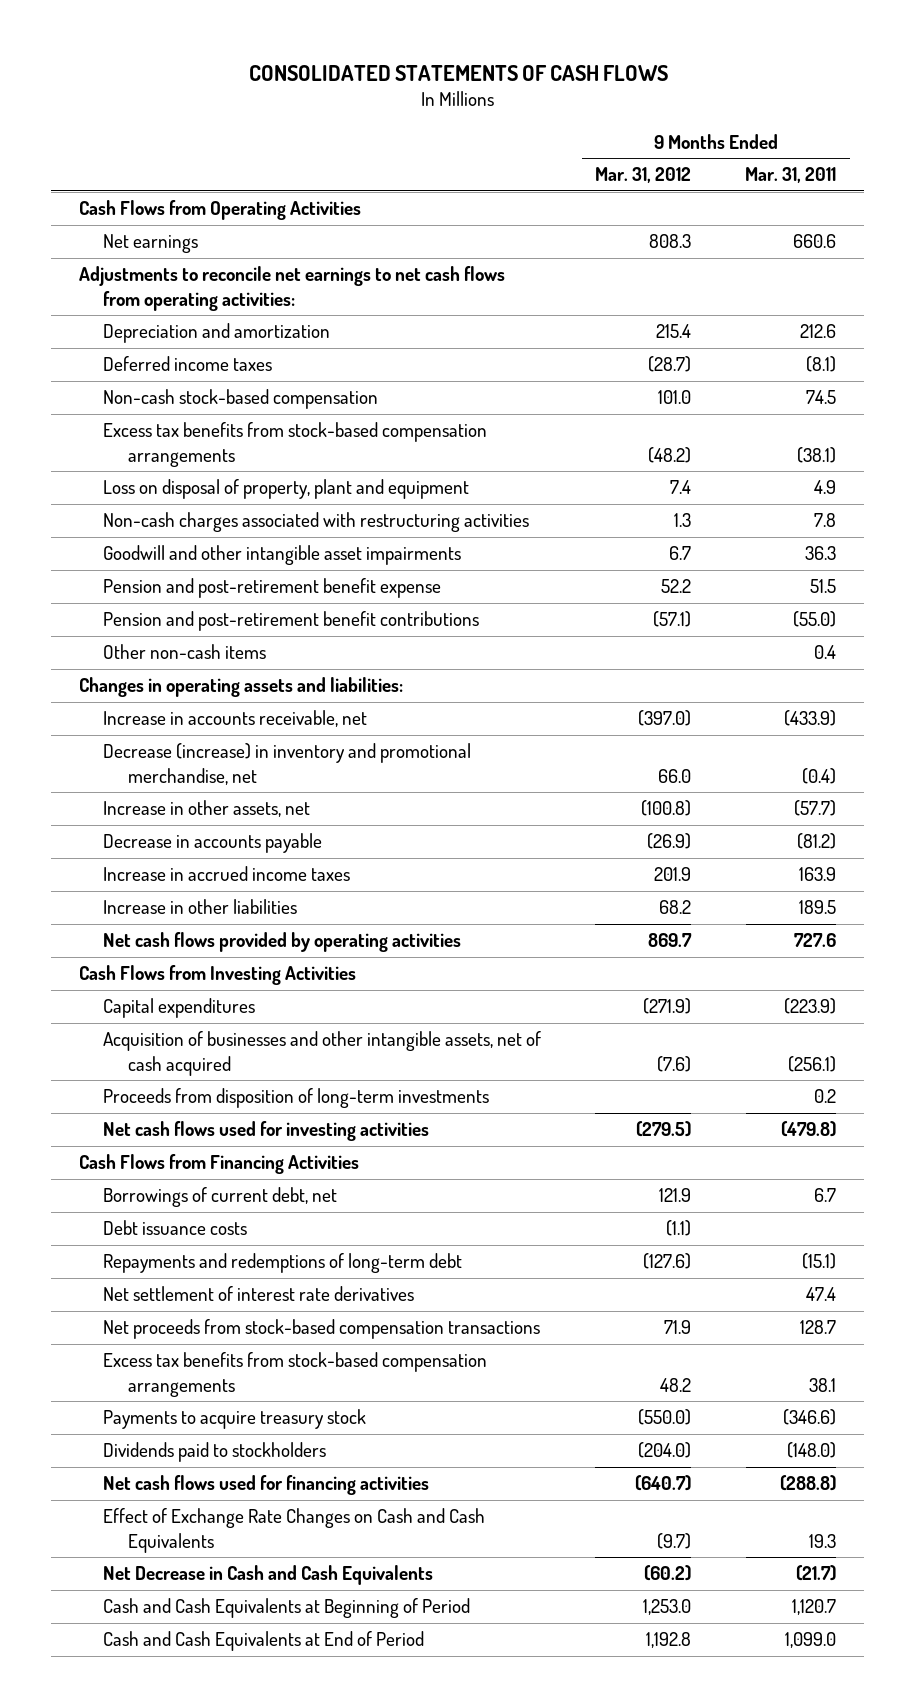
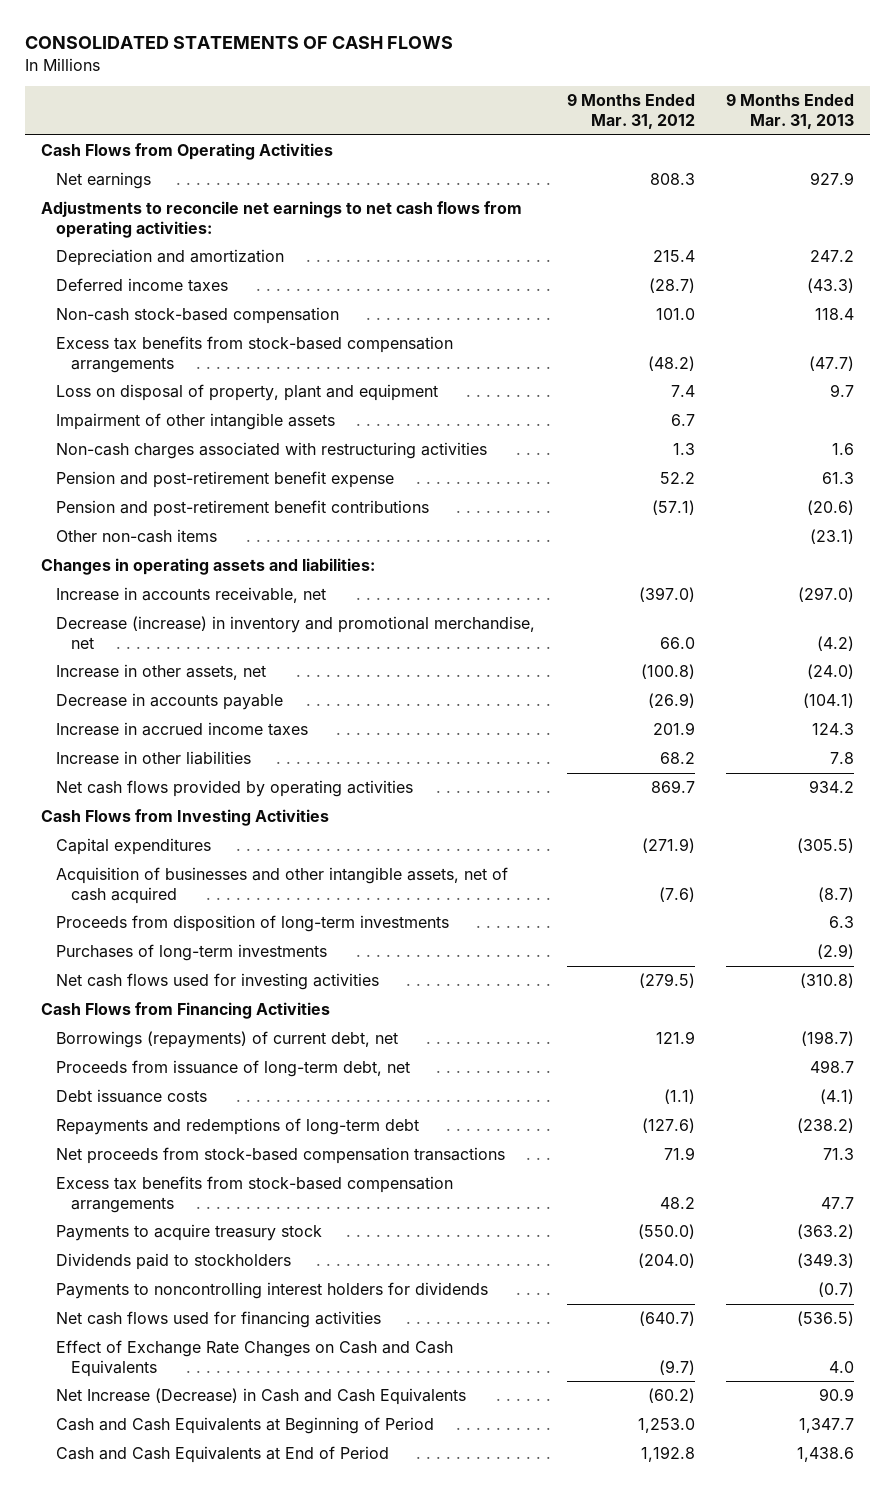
[745,167,837,184] Mar. 31, 2011 -> none
none -> [726,93,855,130] 9 Months Ended Mar. 31, 2013
none -> [56,413,336,431] Impairment of other intangible assets
[103,545,462,566] Goodwill and other intangible asset impairments -> none
none -> [56,944,328,962] Purchases of long-term investments
[103,1187,338,1208] Borrowings of current debt, net -> [56,1031,399,1049] Borrowings (repayments) of current debt, net
none -> [56,1060,411,1078] Proceeds from issuance of long-term debt, net
[103,1286,415,1302] Net settlement of interest rate derivatives -> none
none -> [56,1282,489,1300] Payments to noncontrolling interest holders for dividends
[103,1565,434,1586] Net Decrease in Cash and Cash Equivalents -> [56,1388,467,1406] Net Increase (Decrease) in Cash and Cash Equivalents

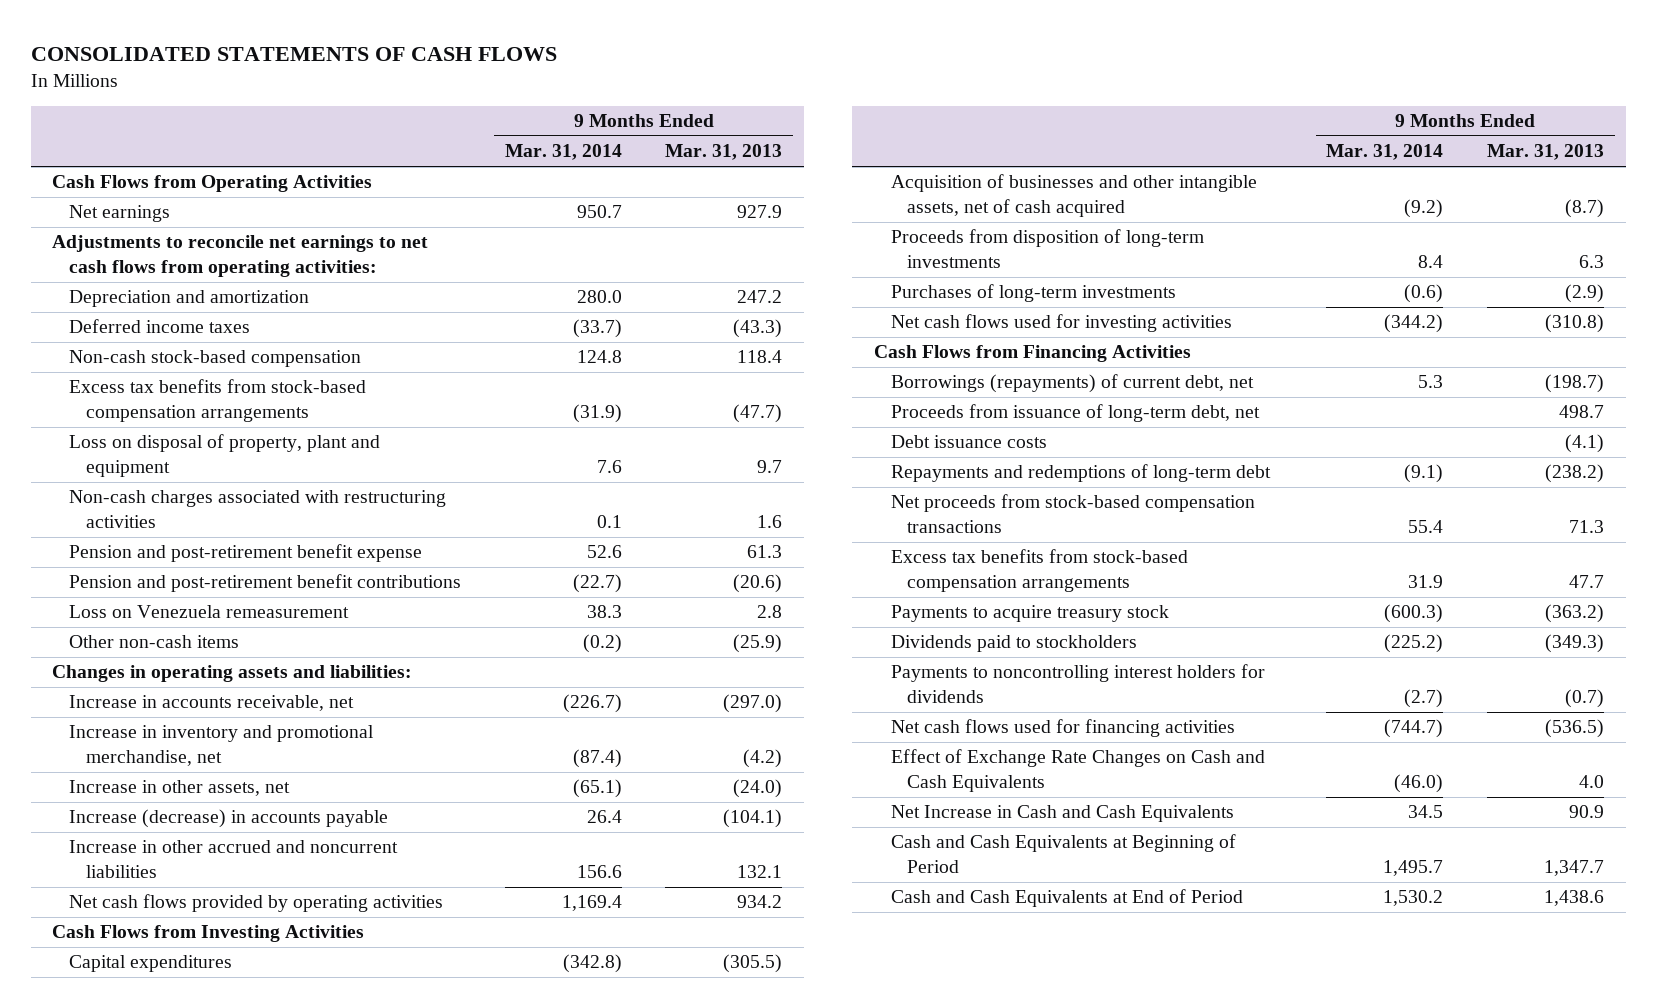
[566,93,695,130] 9 Months Ended Mar. 31, 2012 -> none
none -> [504,144,622,161] Mar. 31, 2014
[56,413,336,431] Impairment of other intangible assets -> none
none -> [69,605,350,619] Loss on Venezuela remeasurement
[810,529,855,545] (23.1) -> [733,634,783,654] (25.9)
[56,616,536,649] Decrease (increase) in inventory and promotional merchandise, net -> [69,725,375,766] Increase in inventory and promotional merchandise, net
[56,722,309,737] Increase in accrued income taxes -> none
[56,693,284,711] Decrease in accounts payable -> [69,809,389,829] Increase (decrease) in accounts payable
[56,751,252,766] Increase in other liabilities -> [69,840,399,878] Increase in other accrued and noncurrent liabilities
[830,752,855,765] 7.8 -> [737,864,783,878] 132.1
[56,1388,467,1406] Net Increase (Decrease) in Cash and Cash Equivalents -> [890,805,1234,823] Net Increase in Cash and Cash Equivalents

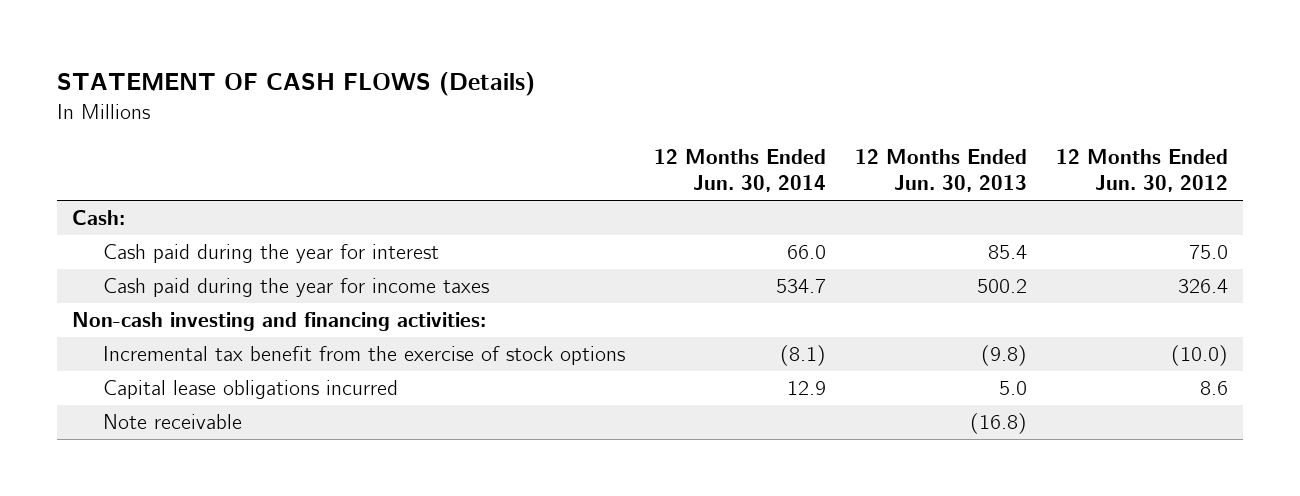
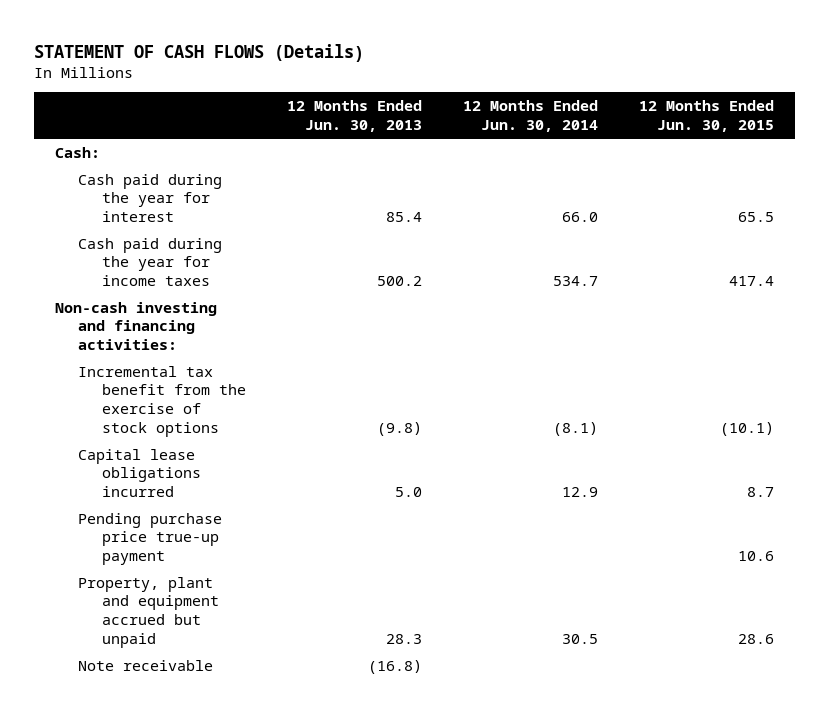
[1056,148,1229,193] 12 Months Ended Jun. 30, 2012 -> none
none -> [639,100,775,132] 12 Months Ended Jun. 30, 2015
none -> [78,512,223,566] Pending purchase price true-up payment
none -> [78,576,219,648] Property, plant and equipment accrued but unpaid

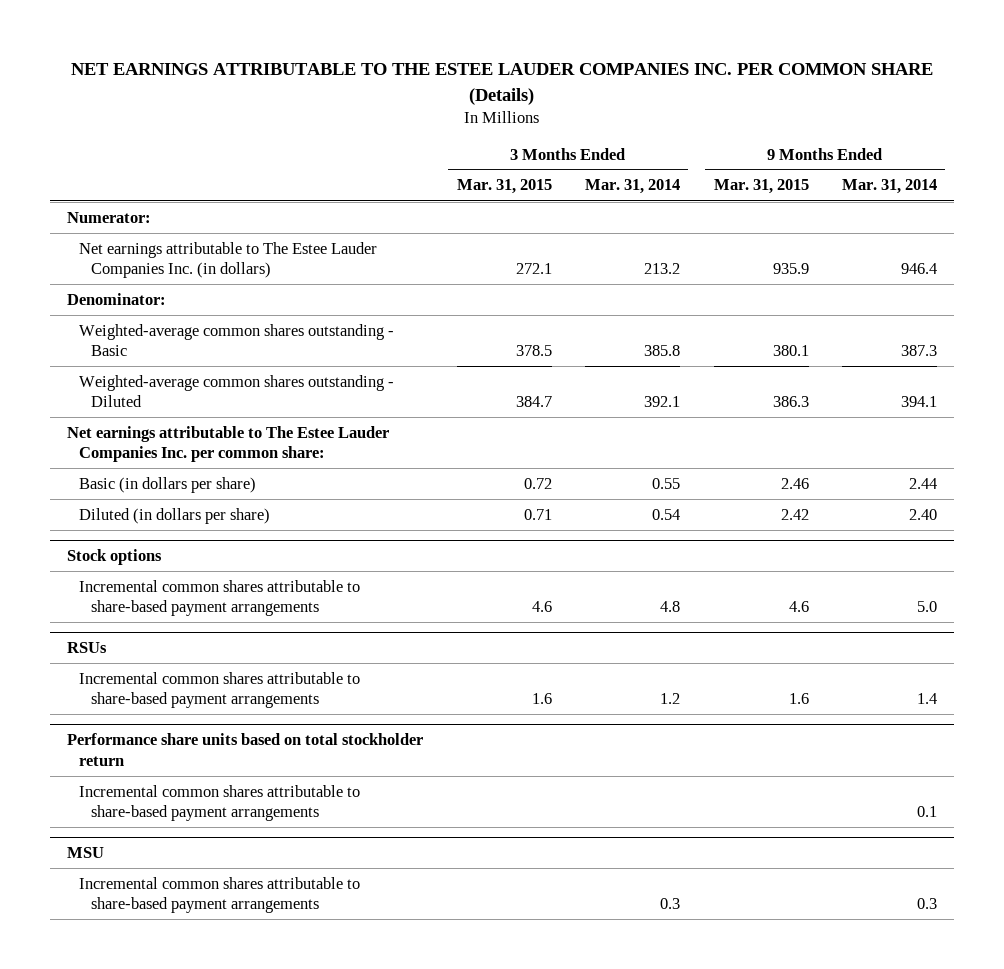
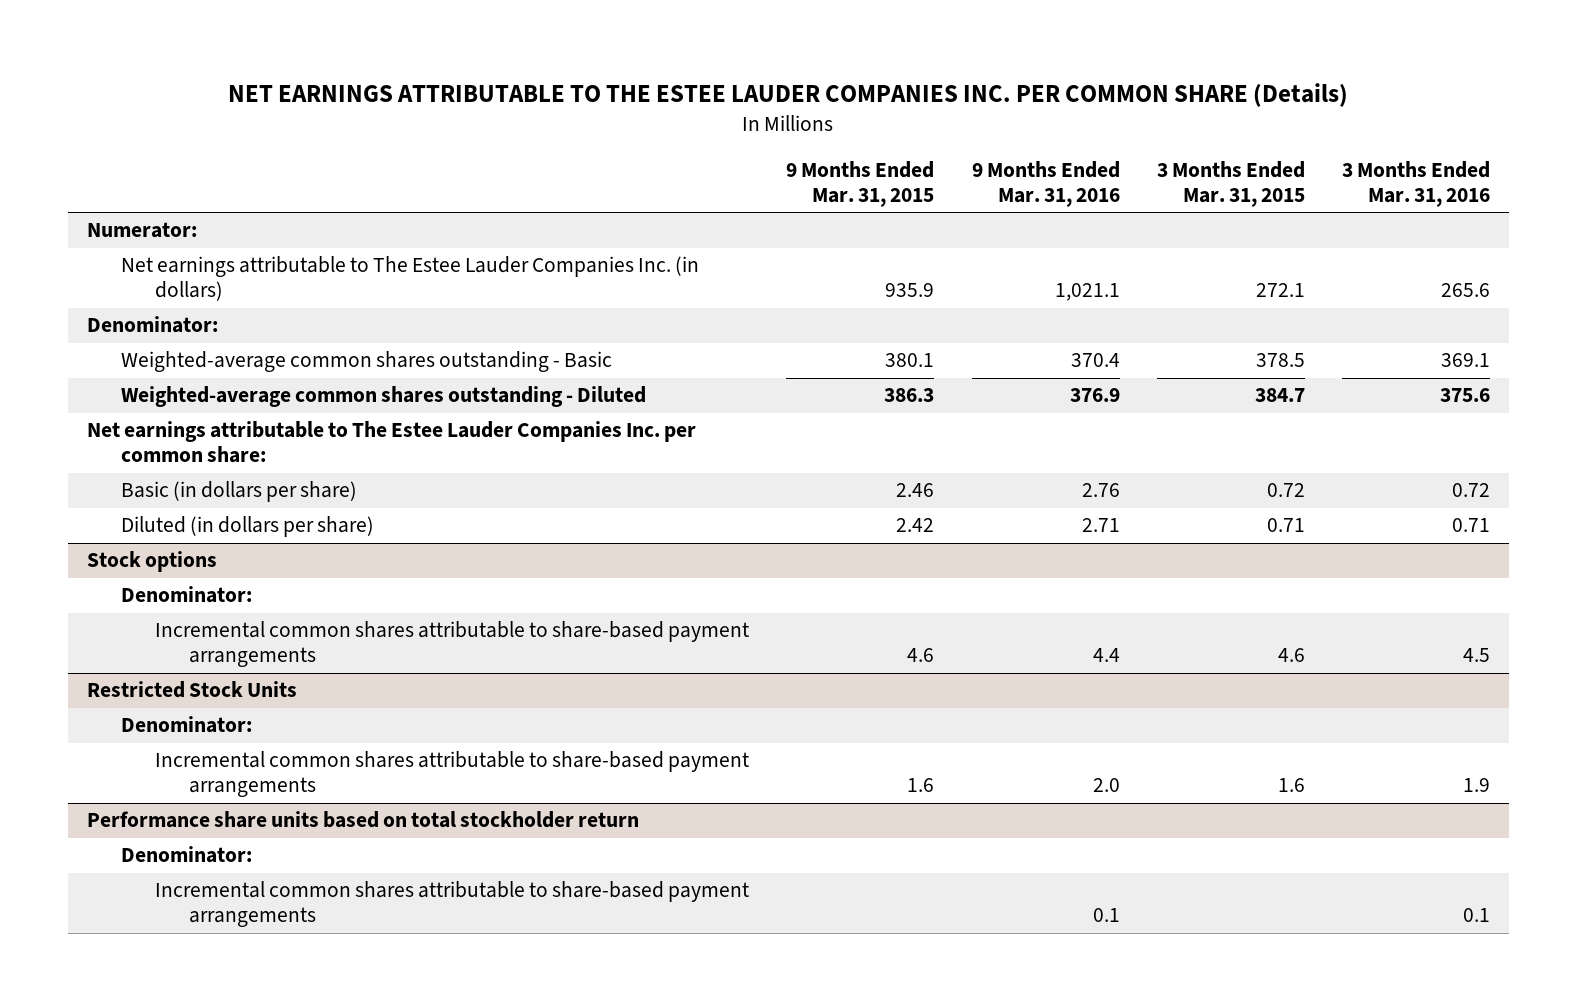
[585,179,681,195] Mar. 31, 2014 -> none
[842,179,938,195] Mar. 31, 2014 -> none
none -> [971,161,1120,208] 9 Months Ended Mar. 31, 2016
none -> [1342,161,1491,208] 3 Months Ended Mar. 31, 2016
none -> [120,586,252,604] Denominator:
[66,641,107,653] RSUs -> [86,681,297,699] Restricted Stock Units
none -> [120,716,252,734] Denominator:
[79,784,361,822] Incremental common shares attributable to share-based payment arrangements -> none
[66,846,104,858] MSU -> none
none -> [120,846,252,864] Denominator:

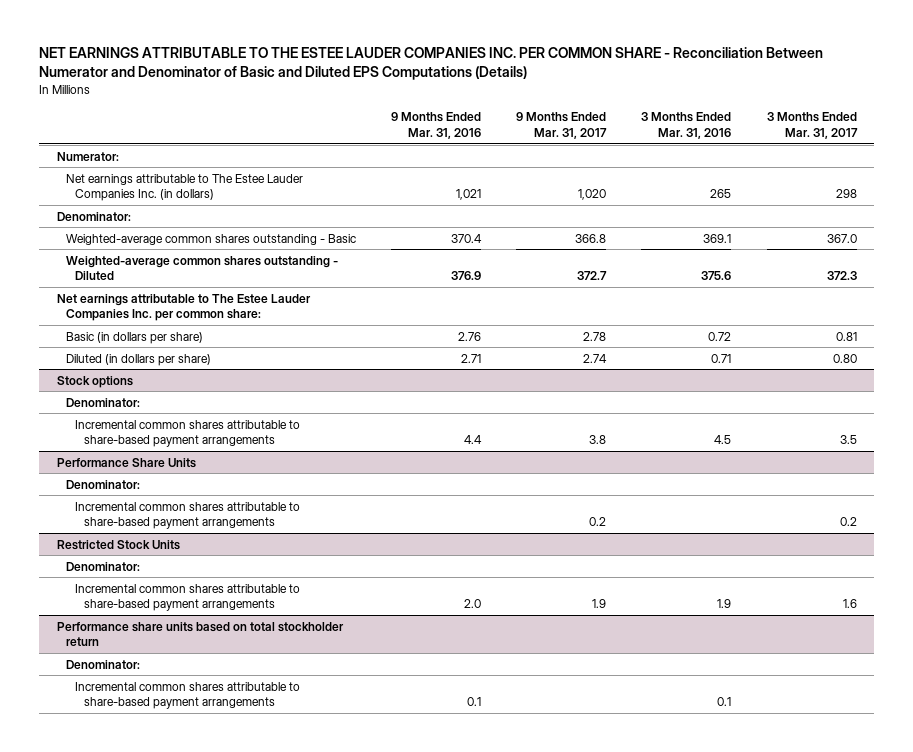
[228,82,1349,107] NET EARNINGS ATTRIBUTABLE TO THE ESTEE LAUDER COMPANIES INC. PER COMMON SHARE (Details) -> [39,47,824,80] NET EARNINGS ATTRIBUTABLE TO THE ESTEE LAUDER COMPANIES INC. PER COMMON SHARE - Reconciliation Between Numerator and Denominator of Basic and Diluted EPS Computations (Details)
[786,161,935,208] 9 Months Ended Mar. 31, 2015 -> none
[1156,161,1305,208] 3 Months Ended Mar. 31, 2015 -> none
none -> [516,112,608,140] 9 Months Ended Mar. 31, 2017
none -> [766,112,858,140] 3 Months Ended Mar. 31, 2017
[1054,283,1120,302] 1,021.1 -> [455,189,481,201] 1,021
[1441,283,1491,298] 265.6 -> [710,189,732,199] 265
none -> [56,457,196,468] Performance Share Units
none -> [65,479,140,489] Denominator:
none -> [74,501,300,530] Incremental common shares attributable to share-based payment arrangements

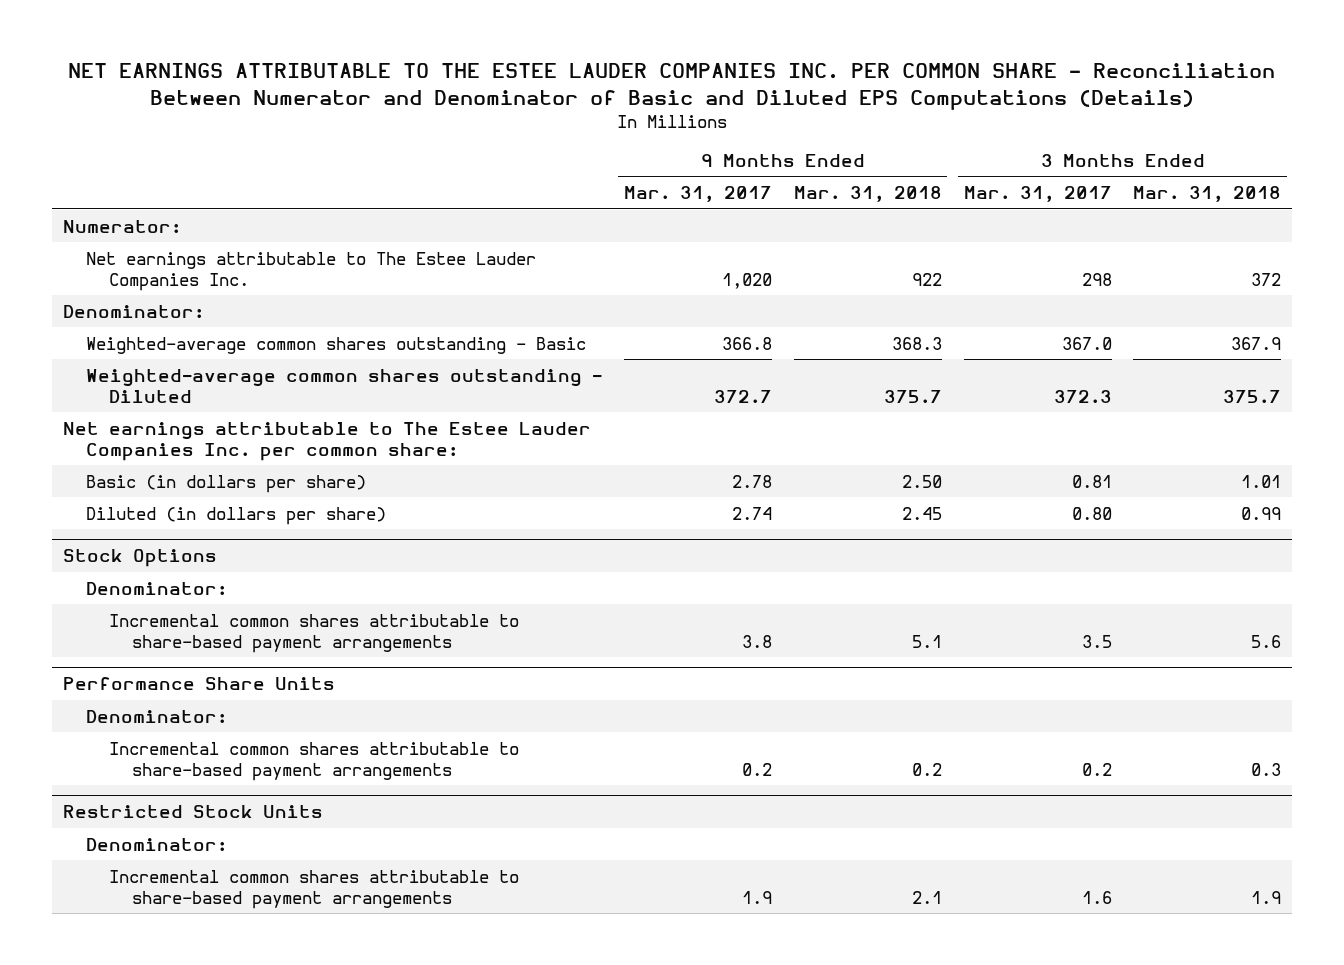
[390,112,481,140] 9 Months Ended Mar. 31, 2016 -> none
[641,112,732,140] 3 Months Ended Mar. 31, 2016 -> none
none -> [793,186,942,203] Mar. 31, 2018
none -> [1133,186,1282,203] Mar. 31, 2018
[65,173,303,202] Net earnings attributable to The Estee Lauder Companies Inc. (in dollars) -> [85,251,536,291] Net earnings attributable to The Estee Lauder Companies Inc.
[56,375,133,388] Stock options -> [62,549,217,568] Stock Options
[56,621,344,647] Performance share units based on total stockholder return -> none
[65,659,140,669] Denominator: -> none
[74,681,300,710] Incremental common shares attributable to share-based payment arrangements -> none

